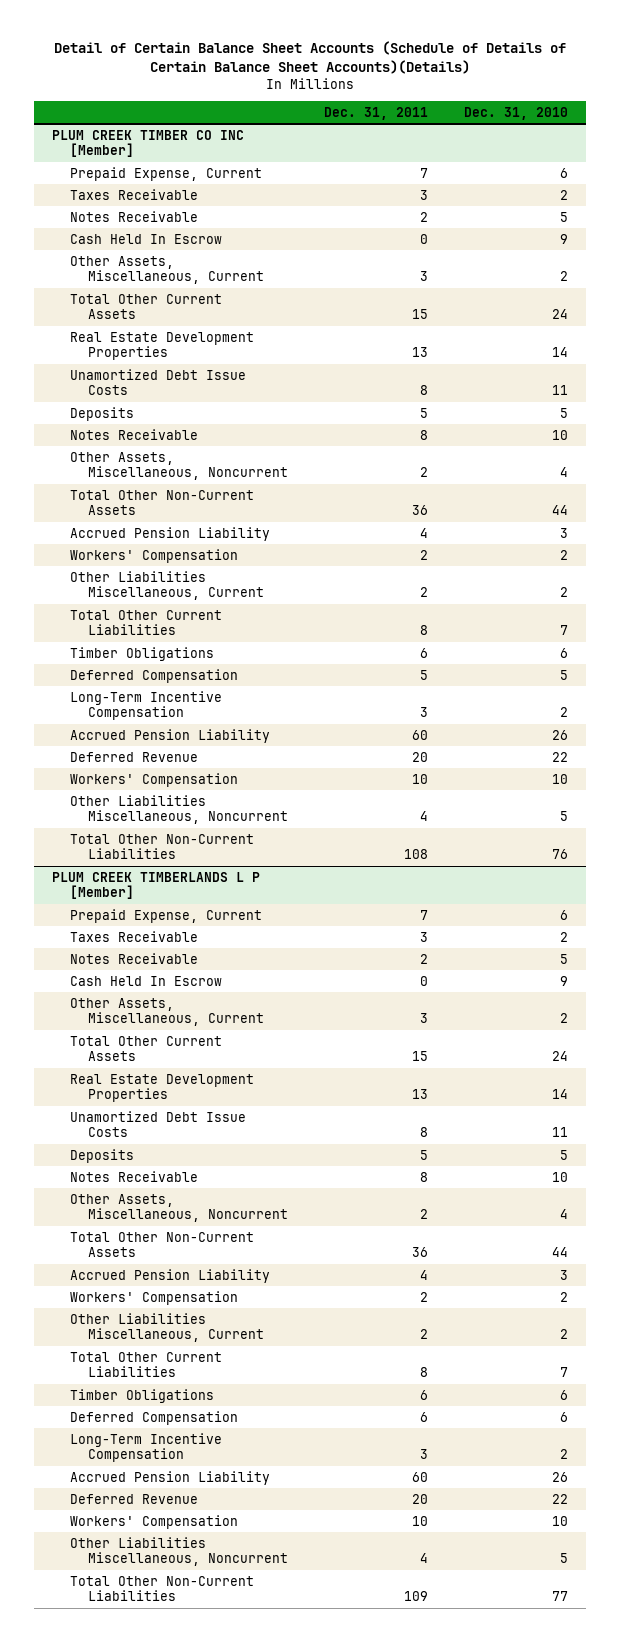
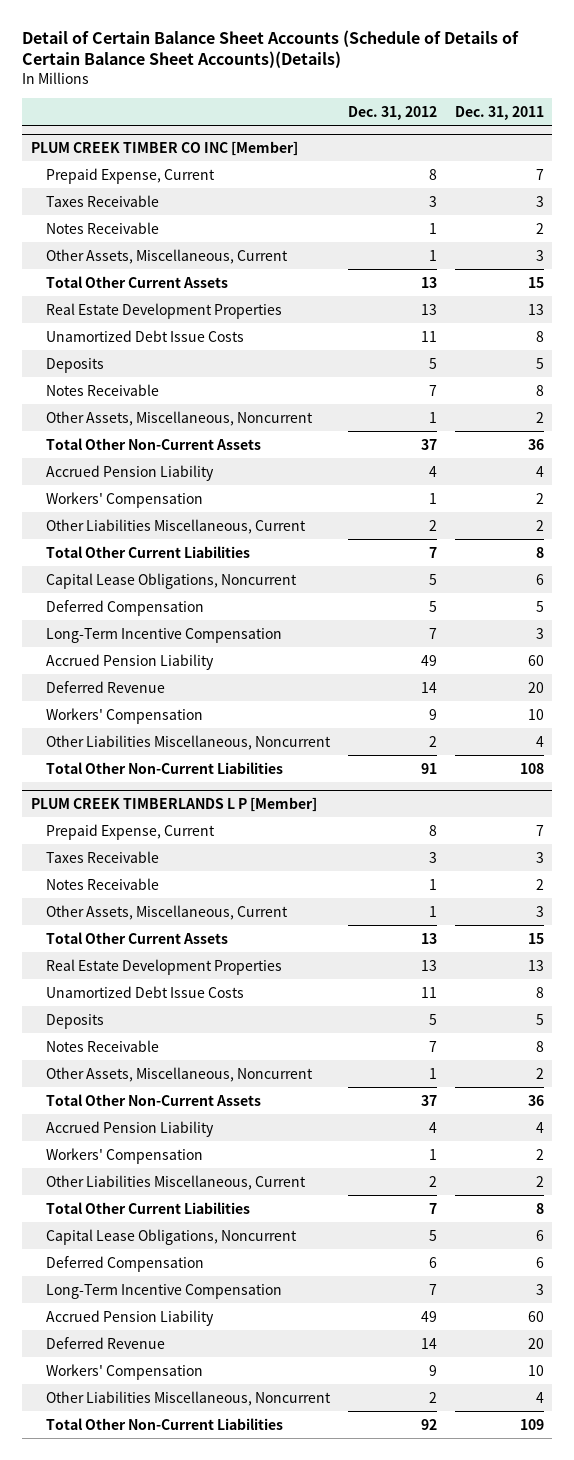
[463,106,568,120] Dec. 31, 2010 -> none
none -> [347,105,437,120] Dec. 31, 2012
[69,233,222,244] Cash Held In Escrow -> none
[69,646,214,661] Timber Obligations -> none
none -> [46,572,298,589] Capital Lease Obligations, Noncurrent
[69,975,222,986] Cash Held In Escrow -> none
[69,1388,214,1403] Timber Obligations -> none
none -> [46,1228,298,1245] Capital Lease Obligations, Noncurrent

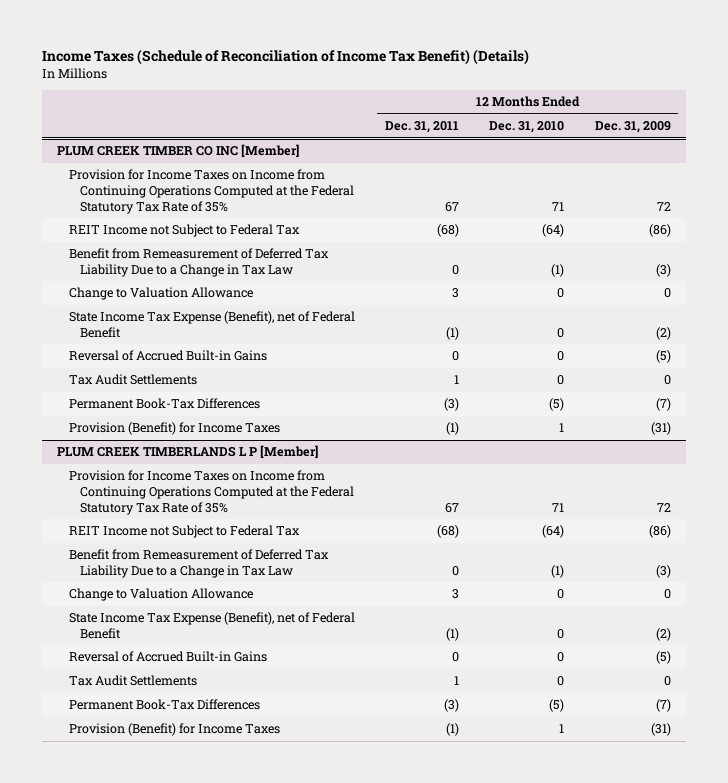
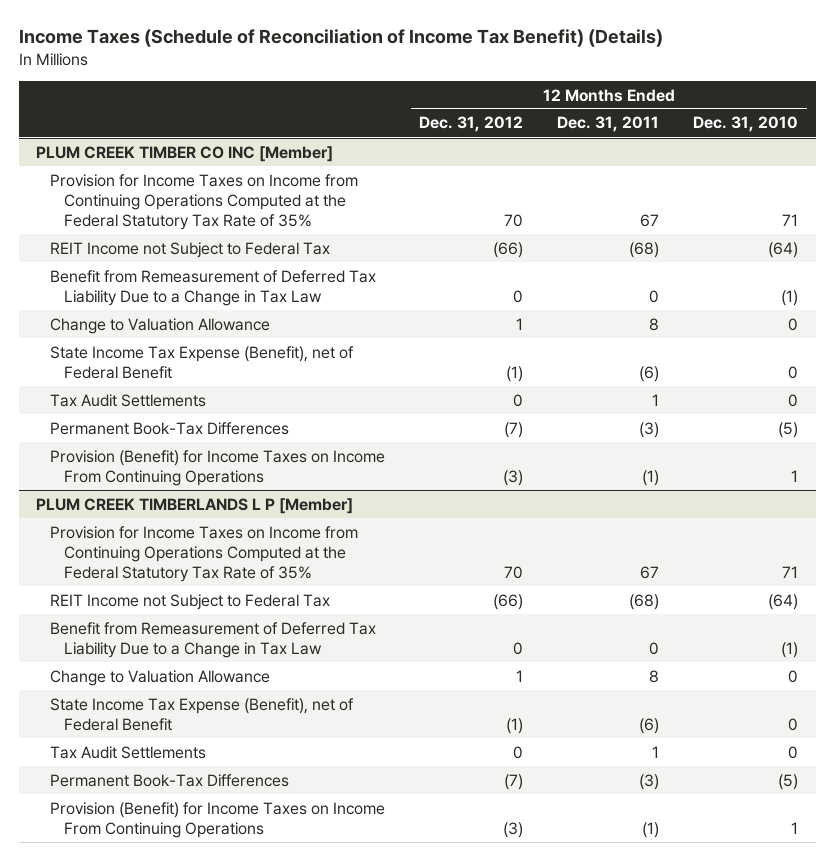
[594,121,671,134] Dec. 31, 2009 -> none
none -> [419,116,524,133] Dec. 31, 2012
[68,350,267,362] Reversal of Accrued Built-in Gains -> none
[452,288,460,299] 3 -> [649,317,660,331] 8
[446,326,460,340] (1) -> [639,365,660,382] (6)
[68,422,280,436] Provision (Benefit) for Income Taxes -> [49,449,385,486] Provision (Benefit) for Income Taxes on Income From Continuing Operations
[68,651,267,663] Reversal of Accrued Built-in Gains -> none
[452,589,460,600] 3 -> [649,669,660,683] 8
[446,627,460,641] (1) -> [639,717,660,734] (6)
[68,723,280,737] Provision (Benefit) for Income Taxes -> [49,801,385,838] Provision (Benefit) for Income Taxes on Income From Continuing Operations

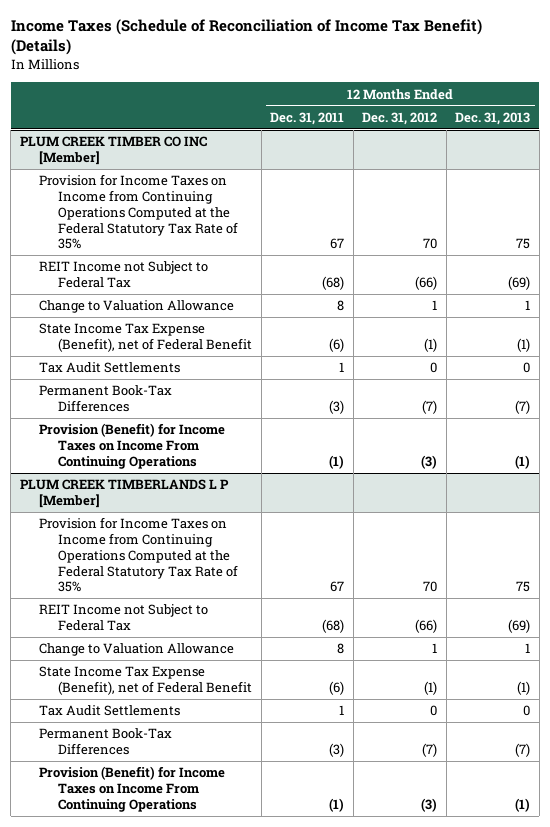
[693,116,799,133] Dec. 31, 2010 -> none
none -> [455,111,531,125] Dec. 31, 2013
[49,269,376,306] Benefit from Remeasurement of Deferred Tax Liability Due to a Change in Tax Law -> none
[49,621,376,658] Benefit from Remeasurement of Deferred Tax Liability Due to a Change in Tax Law -> none

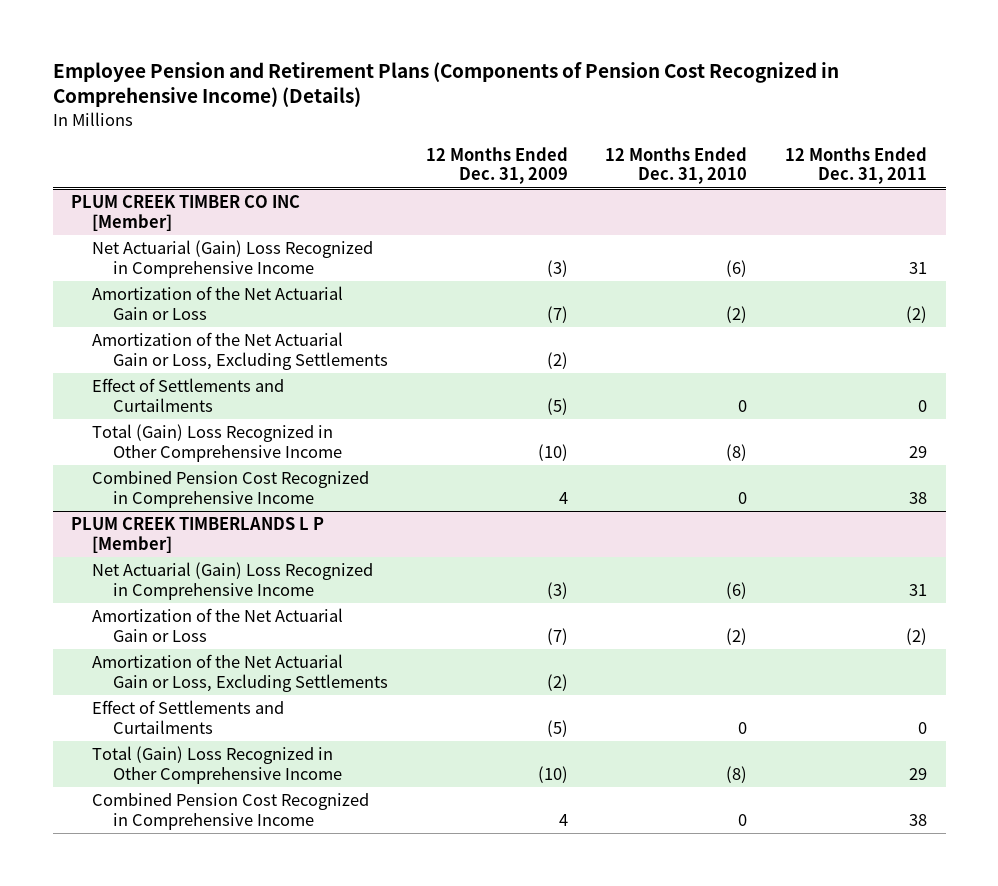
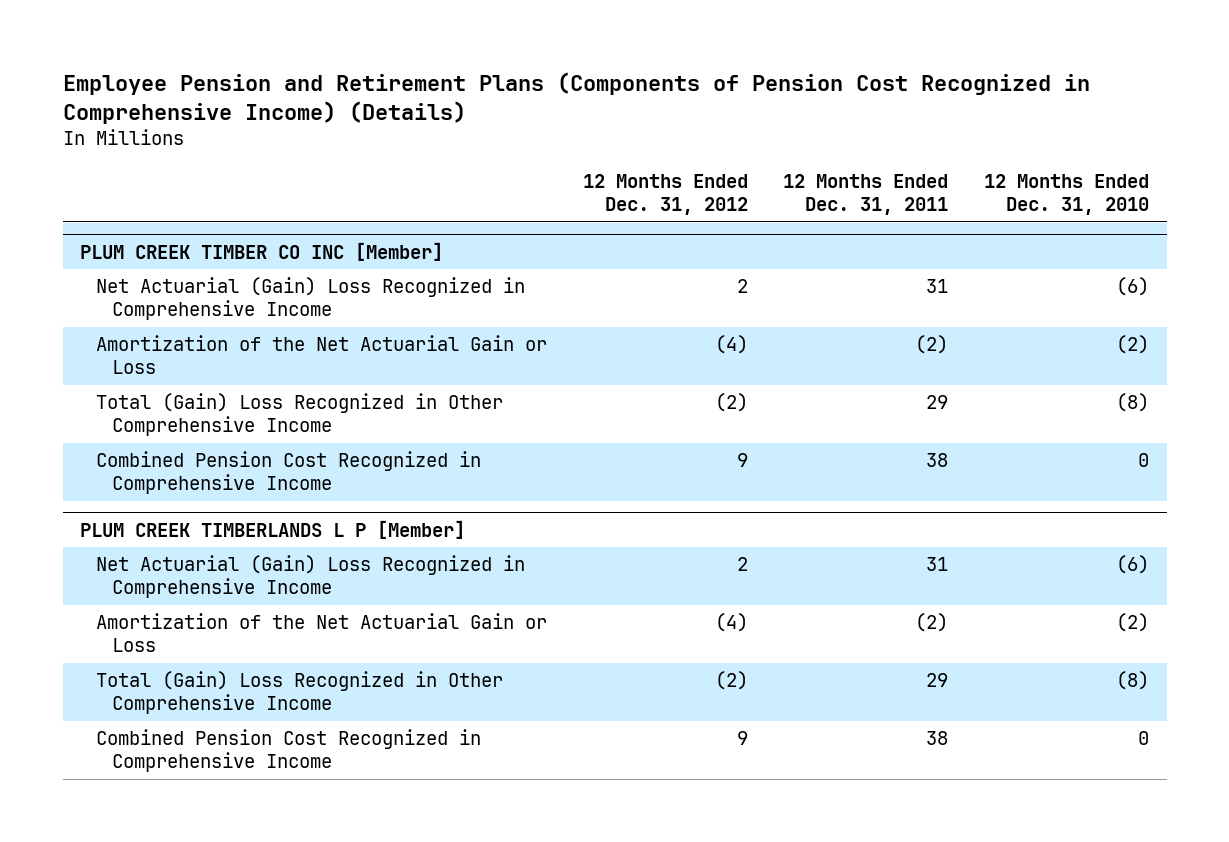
[425,147,568,185] 12 Months Ended Dec. 31, 2009 -> none
none -> [582,174,748,215] 12 Months Ended Dec. 31, 2012
[92,332,389,370] Amortization of the Net Actuarial Gain or Loss, Excluding Settlements -> none
[92,378,285,412] Effect of Settlements and Curtailments -> none
[92,654,389,692] Amortization of the Net Actuarial Gain or Loss, Excluding Settlements -> none
[92,700,285,734] Effect of Settlements and Curtailments -> none

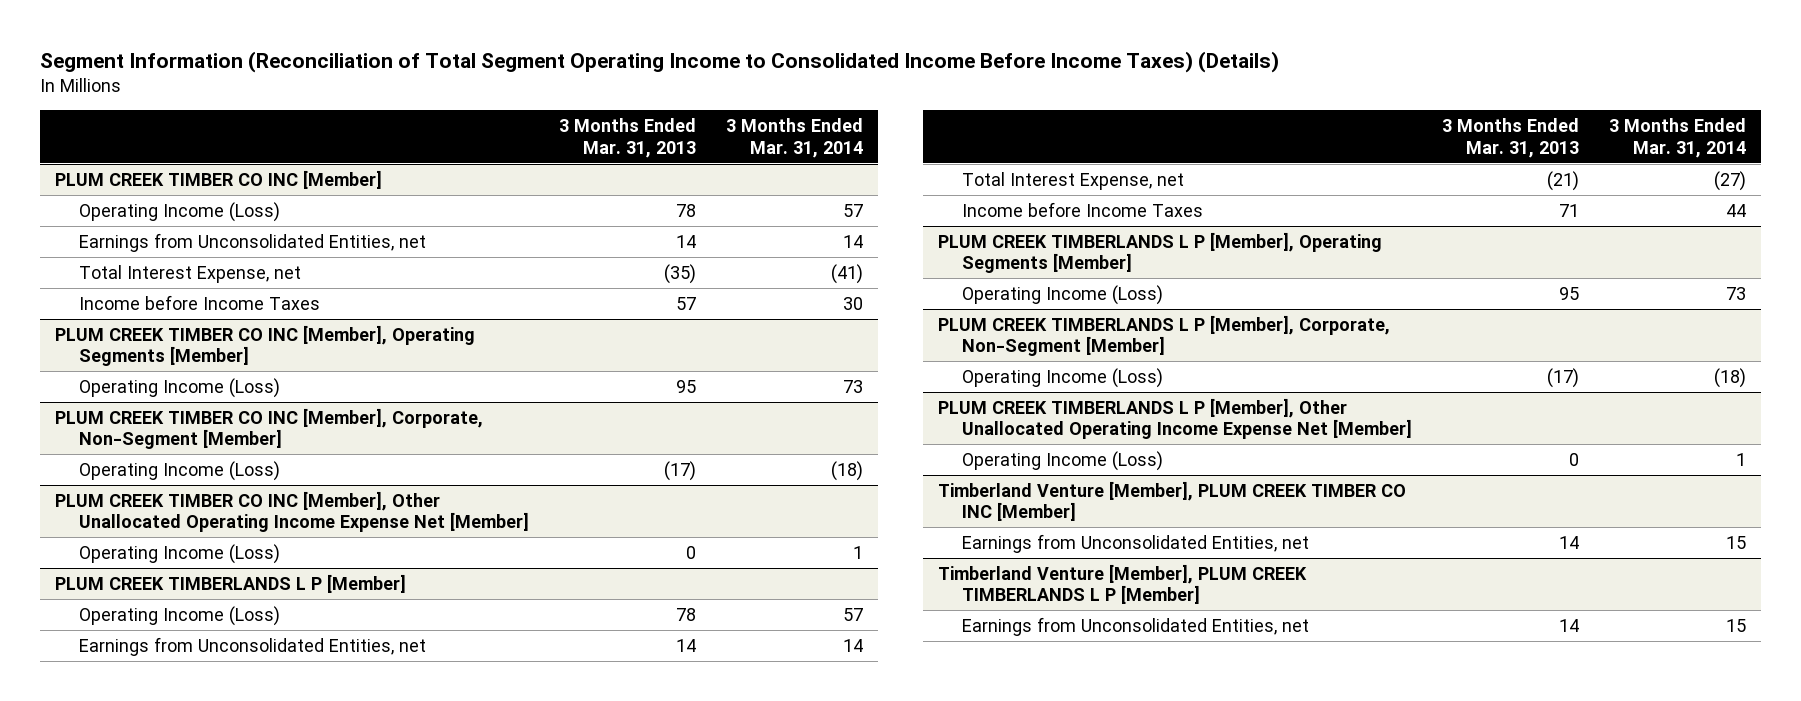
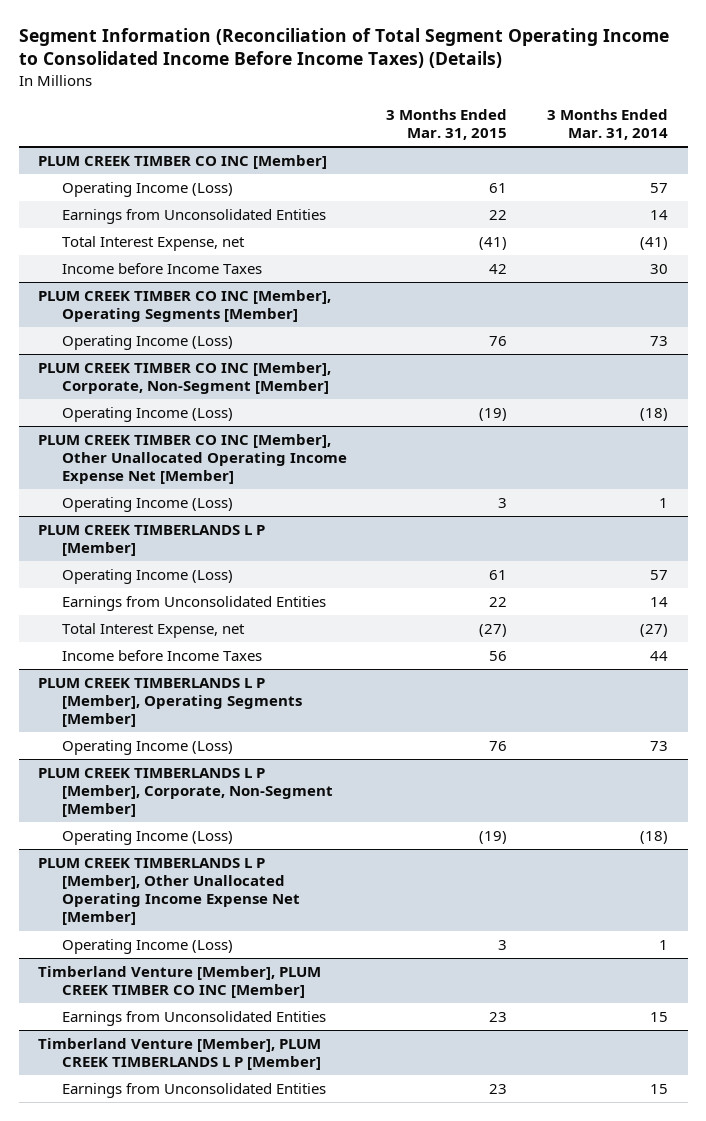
[558,118,696,158] 3 Months Ended Mar. 31, 2013 -> none
none -> [386,108,508,141] 3 Months Ended Mar. 31, 2015
[78,232,426,252] Earnings from Unconsolidated Entities, net -> [61,208,326,224] Earnings from Unconsolidated Entities
[78,636,426,656] Earnings from Unconsolidated Entities, net -> [61,595,326,611] Earnings from Unconsolidated Entities
[962,533,1310,553] Earnings from Unconsolidated Entities, net -> [61,1010,326,1026] Earnings from Unconsolidated Entities
[962,616,1310,636] Earnings from Unconsolidated Entities, net -> [61,1082,326,1098] Earnings from Unconsolidated Entities

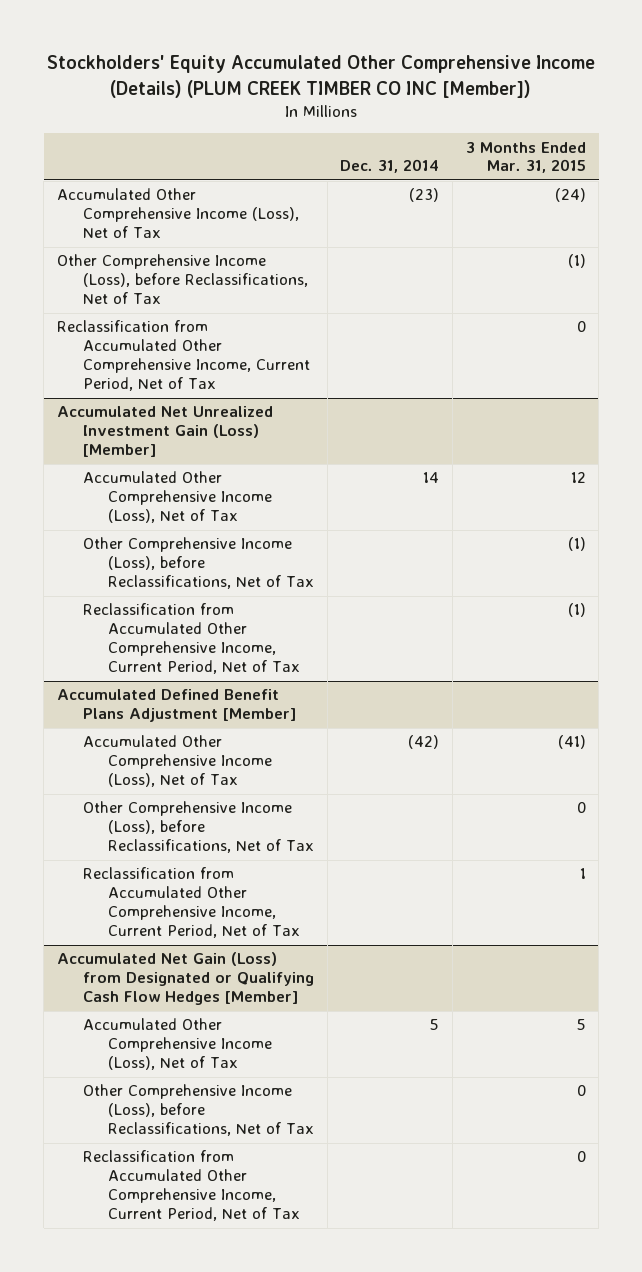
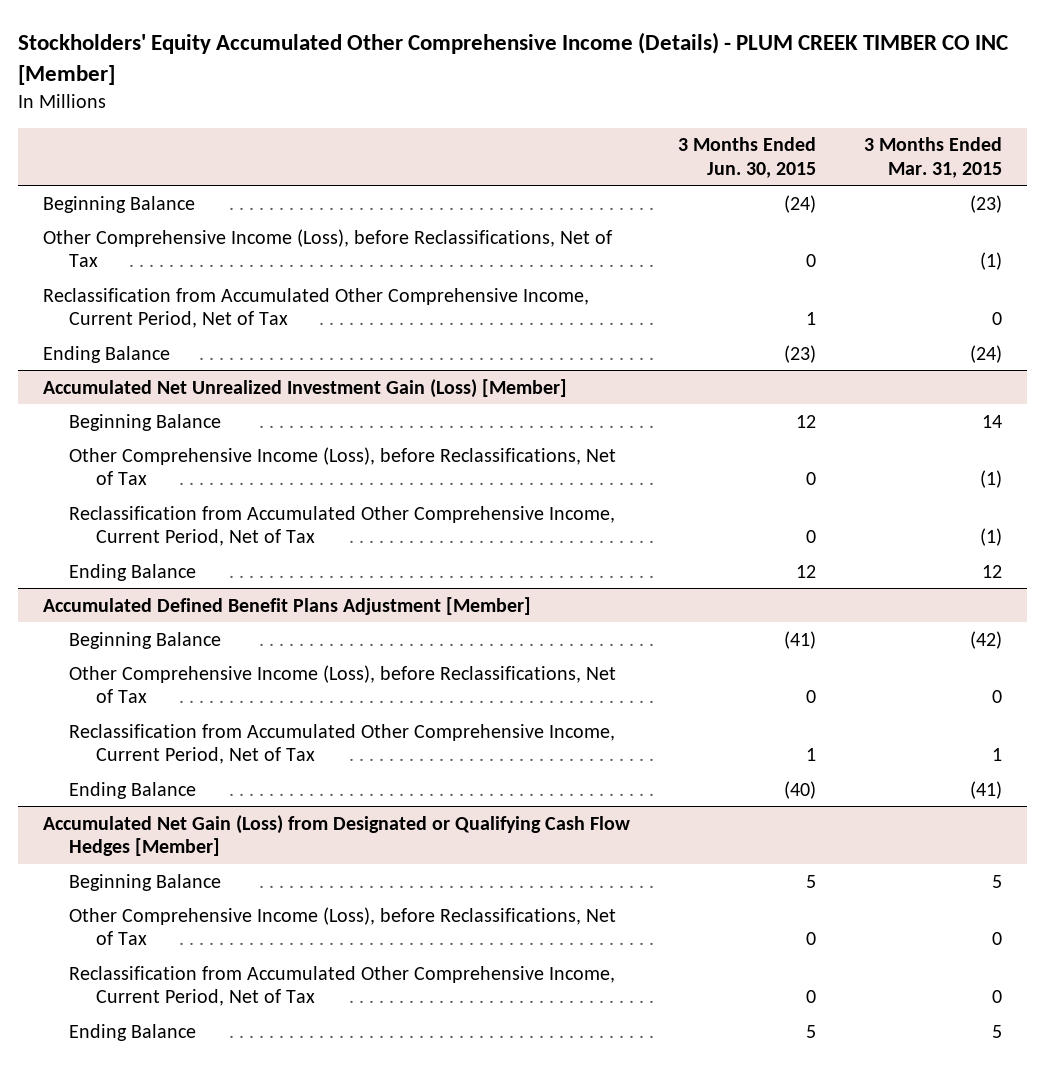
[47,55,596,98] Stockholders' Equity Accumulated Other Comprehensive Income (Details) (PLUM CREEK TIMBER CO INC [Member]) -> [18,31,1009,85] Stockholders' Equity Accumulated Other Comprehensive Income (Details) - PLUM CREEK TIMBER CO INC [Member]
[340,159,440,174] Dec. 31, 2014 -> none
none -> [678,137,817,178] 3 Months Ended Jun. 30, 2015
[56,188,299,239] Accumulated Other Comprehensive Income (Loss), Net of Tax -> none
none -> [42,195,195,213] Beginning Balance
none -> [42,345,170,363] Ending Balance
[82,471,273,524] Accumulated Other Comprehensive Income (Loss), Net of Tax -> none
none -> [69,413,222,431] Beginning Balance
none -> [69,563,197,581] Ending Balance
[82,735,273,788] Accumulated Other Comprehensive Income (Loss), Net of Tax -> none
none -> [69,631,222,649] Beginning Balance
none -> [69,781,197,799] Ending Balance
[82,1018,273,1071] Accumulated Other Comprehensive Income (Loss), Net of Tax -> [69,873,222,891] Beginning Balance
none -> [69,1023,197,1041] Ending Balance

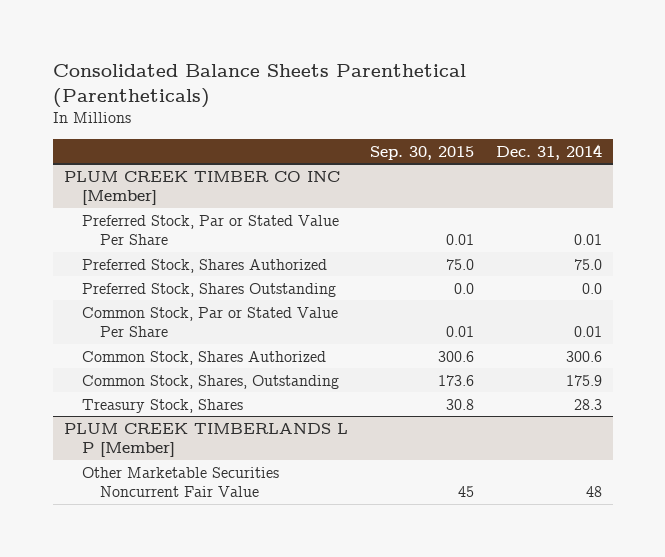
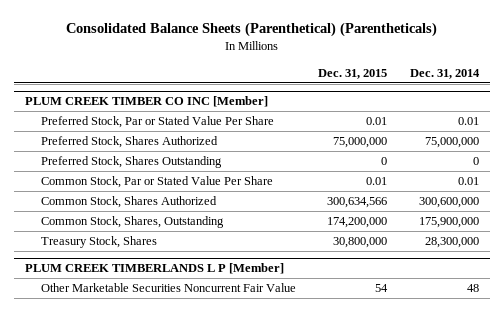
[52,64,466,108] Consolidated Balance Sheets Parenthetical (Parentheticals) -> [65,22,437,38] Consolidated Balance Sheets (Parenthetical) (Parentheticals)
[369,145,474,160] Sep. 30, 2015 -> none
none -> [318,68,388,79] Dec. 31, 2015
[573,258,602,270] 75.0 -> [424,137,479,149] 75,000,000
[581,282,602,294] 0.0 -> [472,157,479,166] 0
[565,350,602,362] 300.6 -> [418,197,479,209] 300,600,000
[565,374,602,386] 175.9 -> [418,217,479,229] 175,900,000
[573,398,602,410] 28.3 -> [424,237,479,249] 28,300,000

